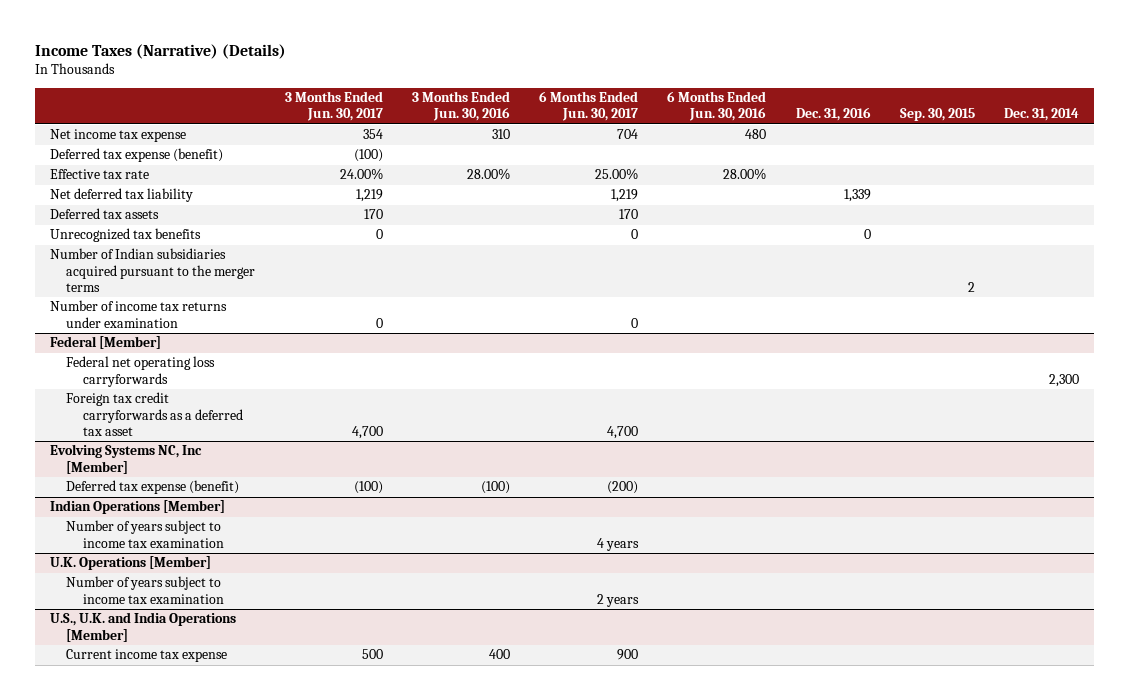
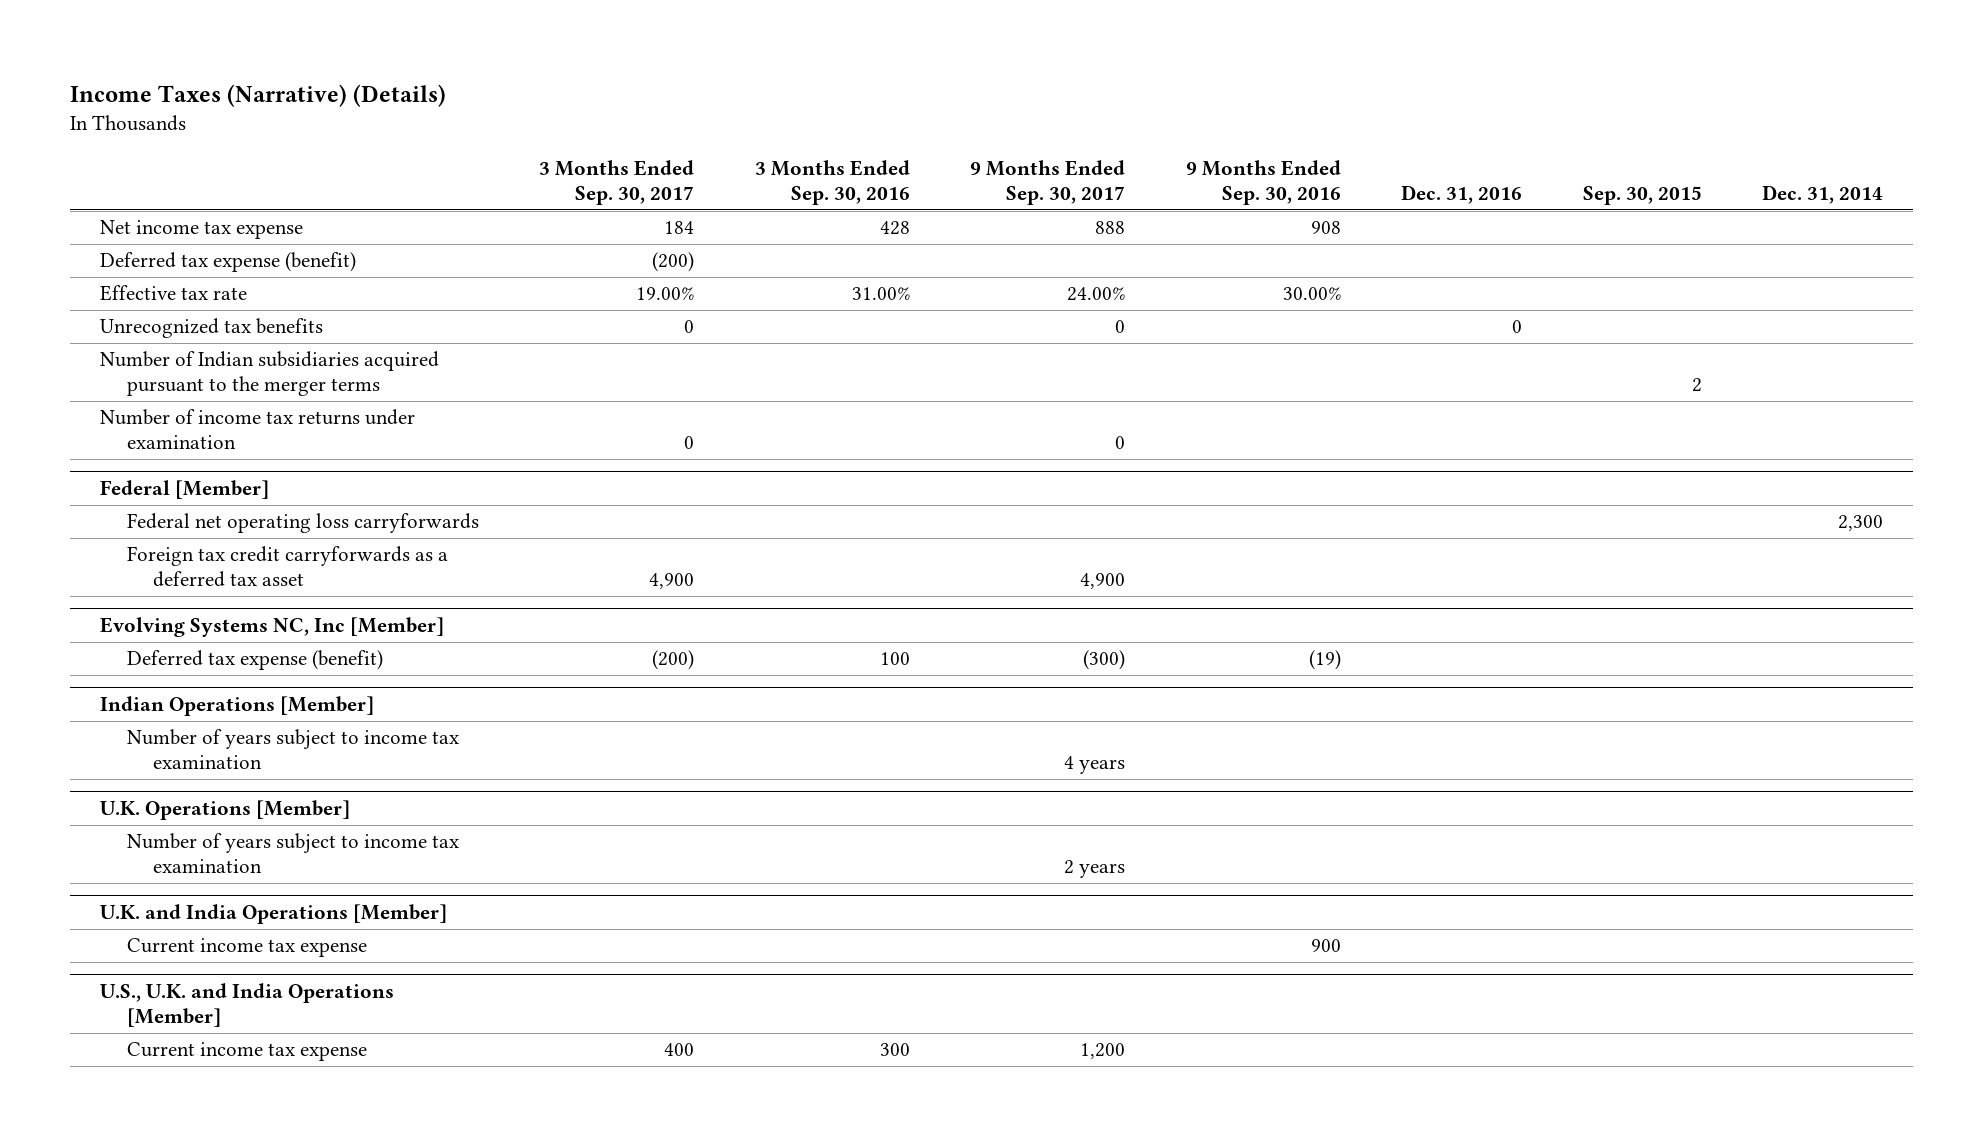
[284,91,383,122] 3 Months Ended Jun. 30, 2017 -> none
[411,91,510,122] 3 Months Ended Jun. 30, 2016 -> none
[539,91,639,122] 6 Months Ended Jun. 30, 2017 -> none
[667,91,767,122] 6 Months Ended Jun. 30, 2016 -> none
none -> [539,159,695,205] 3 Months Ended Sep. 30, 2017
none -> [754,159,910,205] 3 Months Ended Sep. 30, 2016
none -> [970,159,1126,205] 9 Months Ended Sep. 30, 2017
none -> [1185,159,1341,205] 9 Months Ended Sep. 30, 2016
[49,188,193,203] Net deferred tax liability -> none
[49,208,159,220] Deferred tax assets -> none
none -> [100,903,448,924] U.K. and India Operations [Member]
none -> [126,938,367,958] Current income tax expense

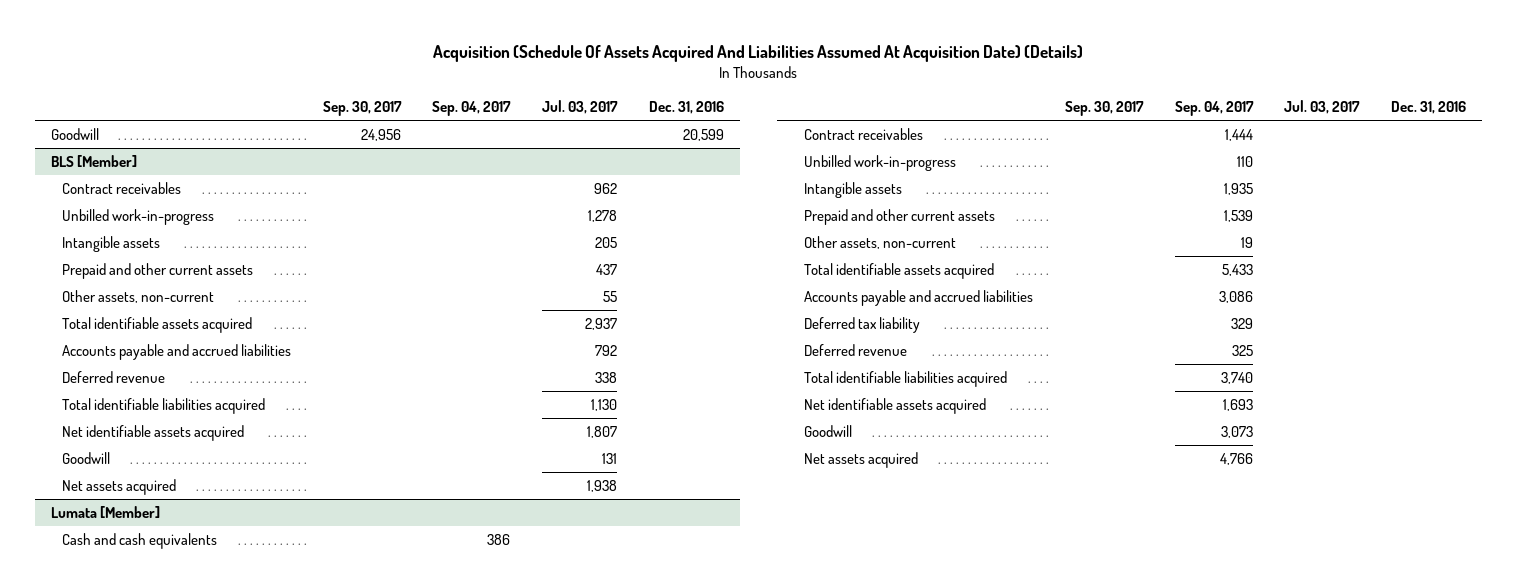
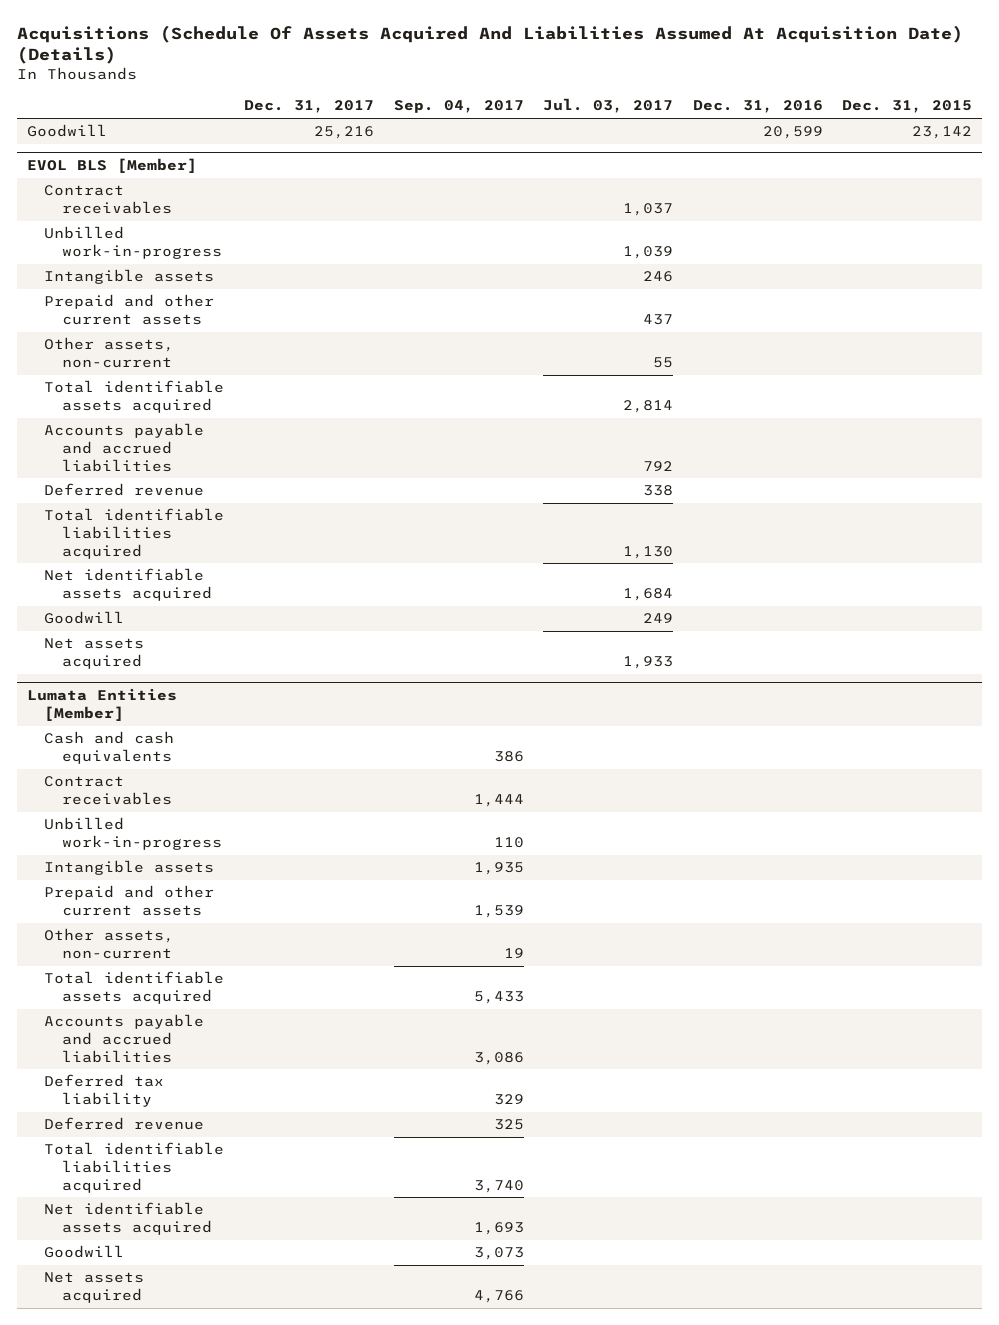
[433,44,1084,62] Acquisition (Schedule Of Assets Acquired And Liabilities Assumed At Acquisition Date) (Details) -> [17,24,964,65] Acquisitions (Schedule Of Assets Acquired And Liabilities Assumed At Acquisition Date) (Details)
[322,101,402,117] Sep. 30, 2017 -> none
none -> [243,100,374,114] Dec. 31, 2017
none -> [842,100,973,114] Dec. 31, 2015
[50,155,137,168] BLS [Member] -> [27,158,198,174] EVOL BLS [Member]
[593,183,617,195] 962 -> [623,203,674,217] 1,037
[587,210,617,223] 1,278 -> [623,246,674,260] 1,039
[594,237,617,249] 205 -> [643,271,674,283] 246
[584,318,617,331] 2,937 -> [623,400,674,414] 2,814
[586,426,617,439] 1,807 -> [623,588,674,602] 1,684
[601,453,617,465] 131 -> [643,613,674,624] 249
[586,480,617,493] 1,938 -> [623,656,674,670] 1,933
[50,506,160,519] Lumata [Member] -> [27,688,178,721] Lumata Entities [Member]

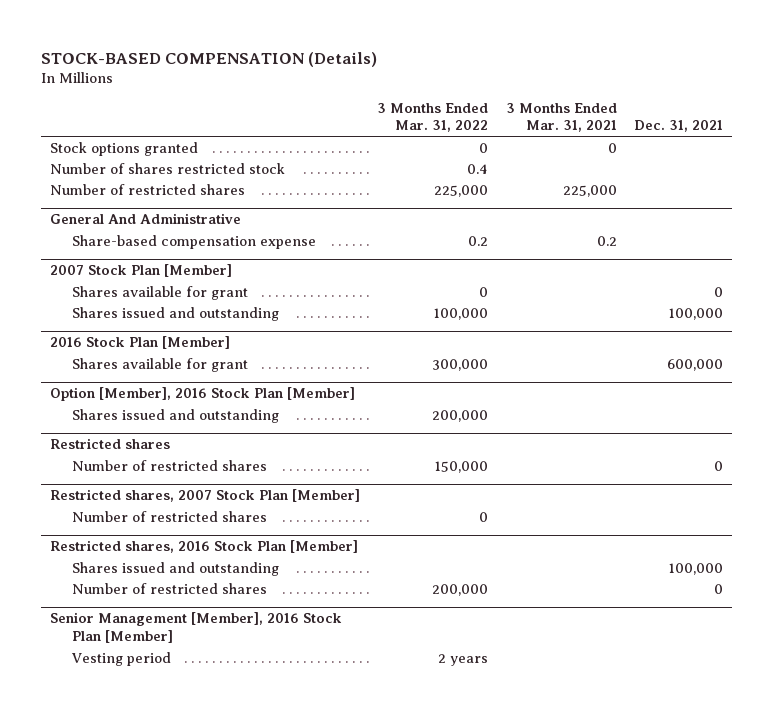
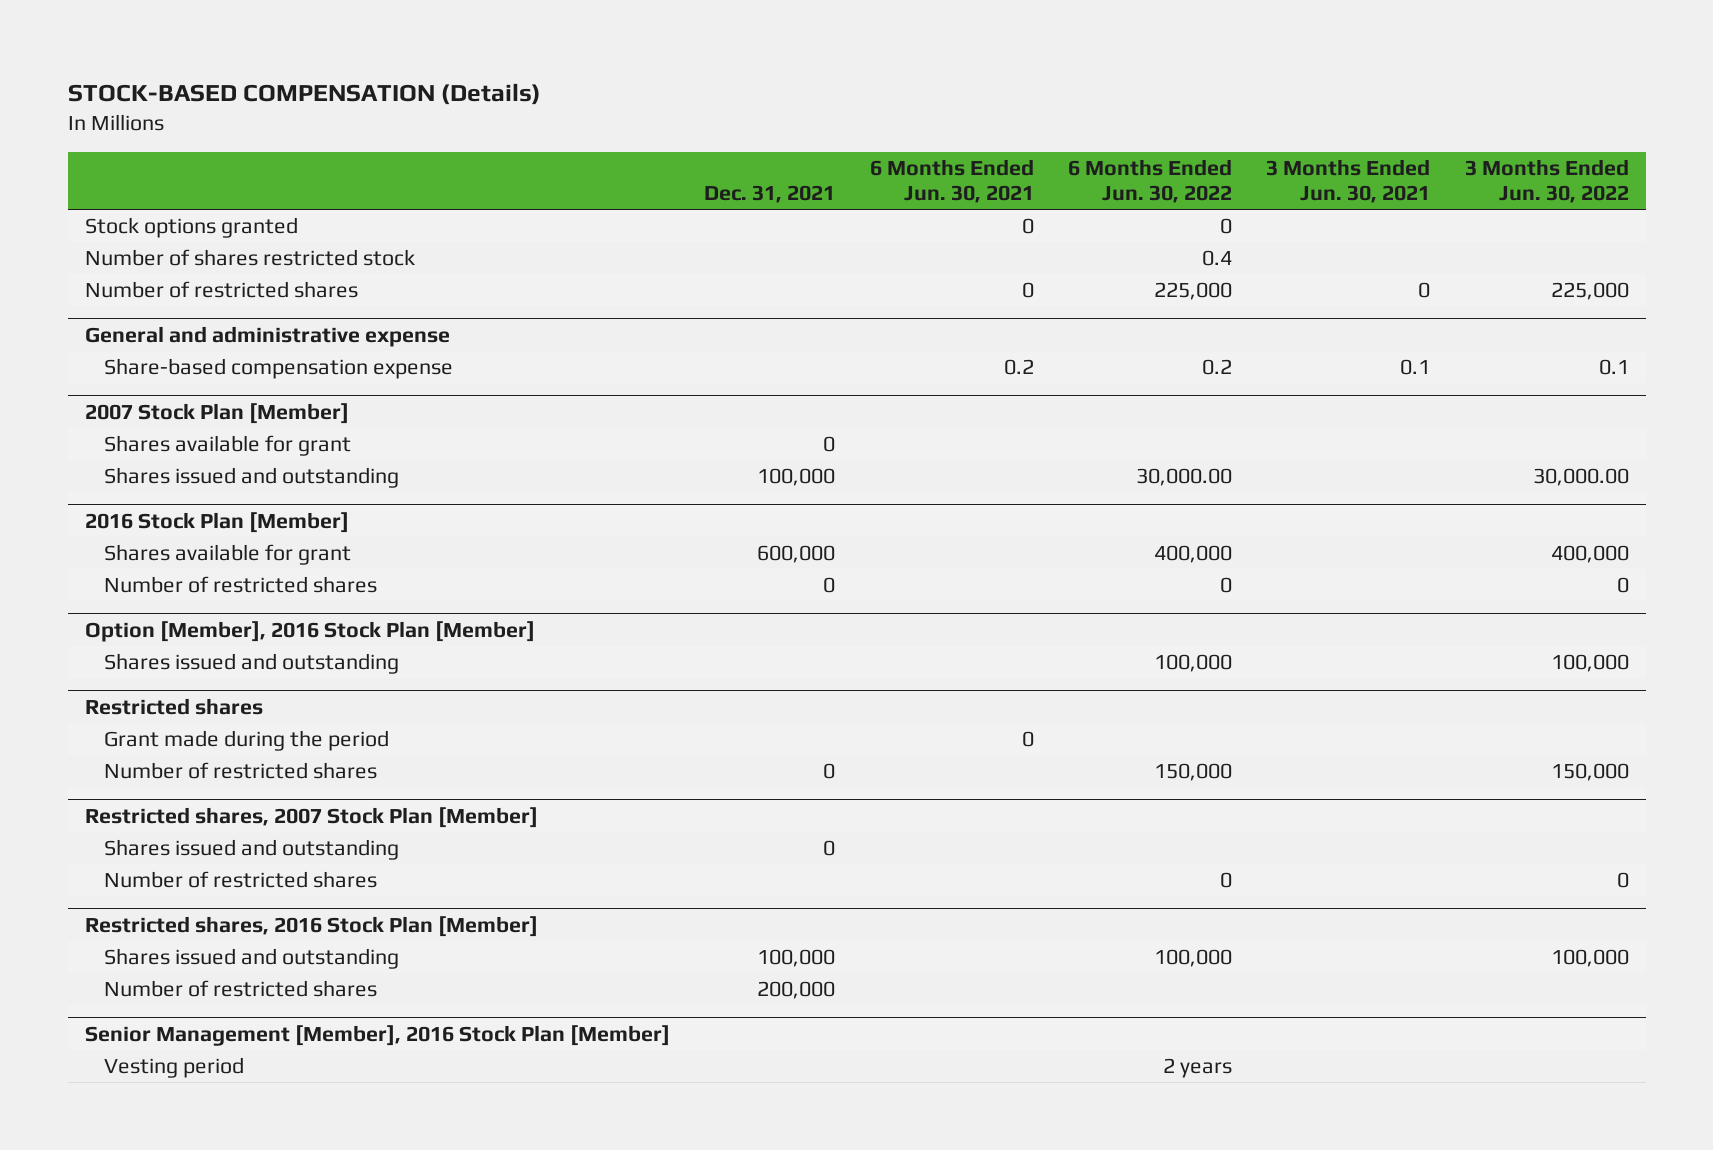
[377,102,489,133] 3 Months Ended Mar. 31, 2022 -> none
[505,102,617,133] 3 Months Ended Mar. 31, 2021 -> none
none -> [869,158,1034,204] 6 Months Ended Jun. 30, 2021
none -> [1067,158,1232,204] 6 Months Ended Jun. 30, 2022
none -> [1266,158,1431,204] 3 Months Ended Jun. 30, 2021
none -> [1464,158,1629,204] 3 Months Ended Jun. 30, 2022
[50,213,242,225] General And Administrative -> [84,325,450,347] General and administrative expense
none -> [103,576,377,594] Number of restricted shares
none -> [103,730,389,752] Grant made during the period
none -> [103,839,399,861] Shares issued and outstanding
[714,583,724,594] 0 -> [757,981,836,1000] 200,000

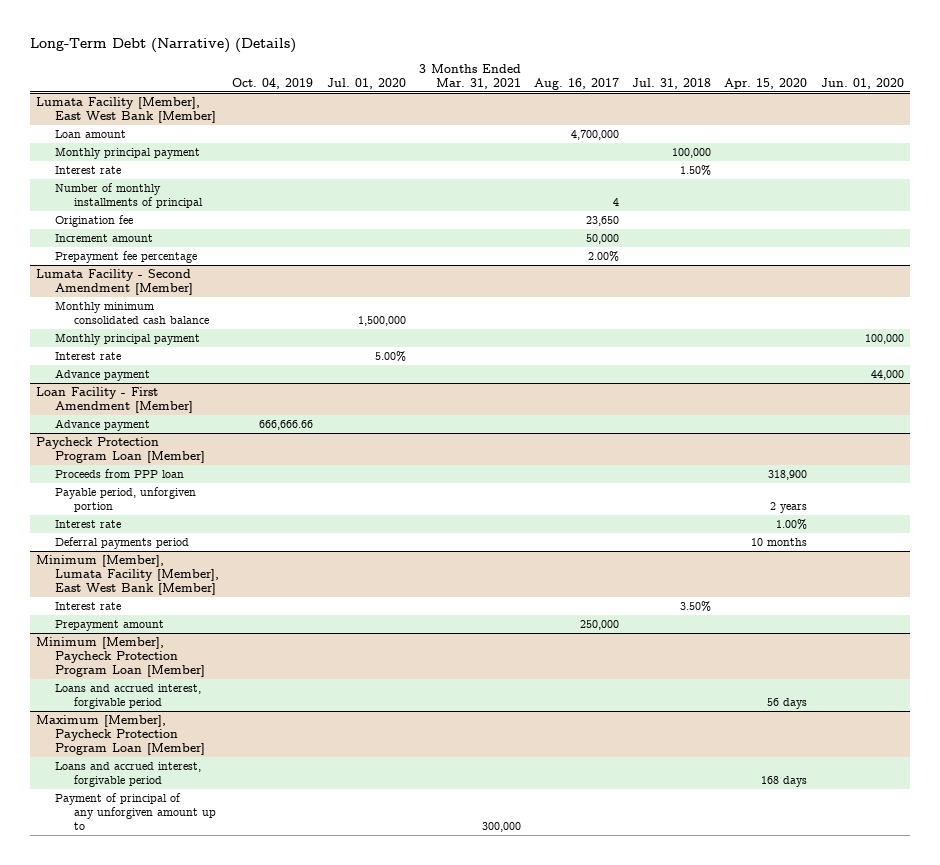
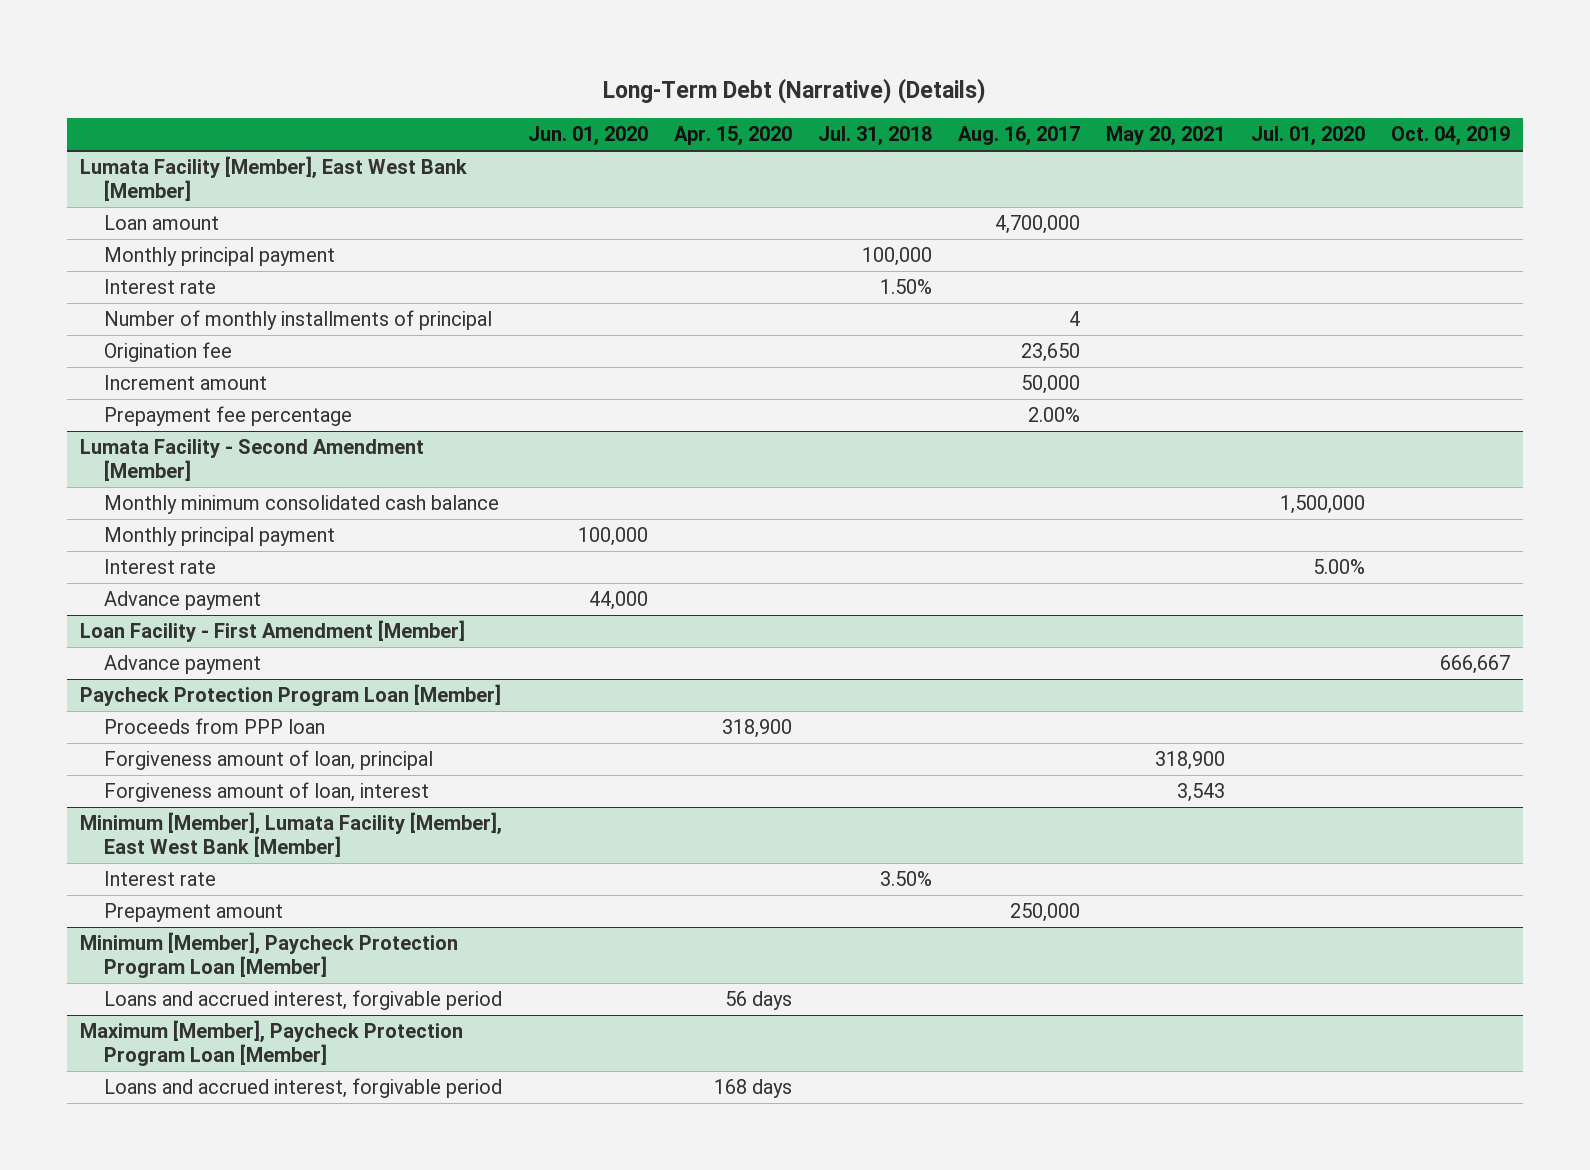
[418,63,521,89] 3 Months Ended Mar. 31, 2021 -> none
none -> [1106,126,1226,147] May 20, 2021
[259,420,314,431] 666,666.66 -> [1440,655,1511,675] 666,667
[55,487,197,512] Payable period, unforgiven portion -> none
[55,520,122,529] Interest rate -> none
[55,537,190,550] Deferral payments period -> none
none -> [103,750,433,771] Forgiveness amount of loan, principal
none -> [103,782,429,803] Forgiveness amount of loan, interest
[55,793,216,830] Payment of principal of any unforgiven amount up to -> none

